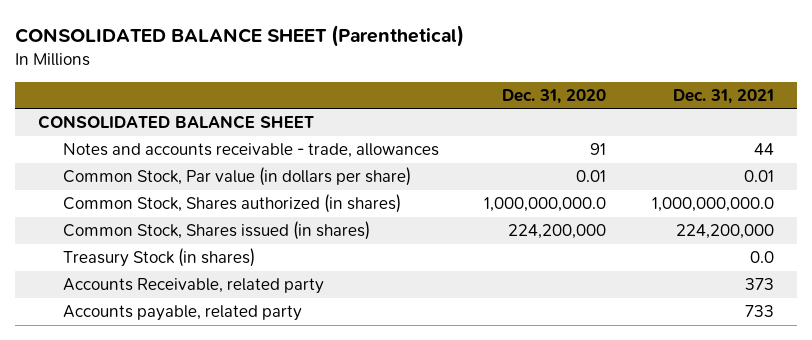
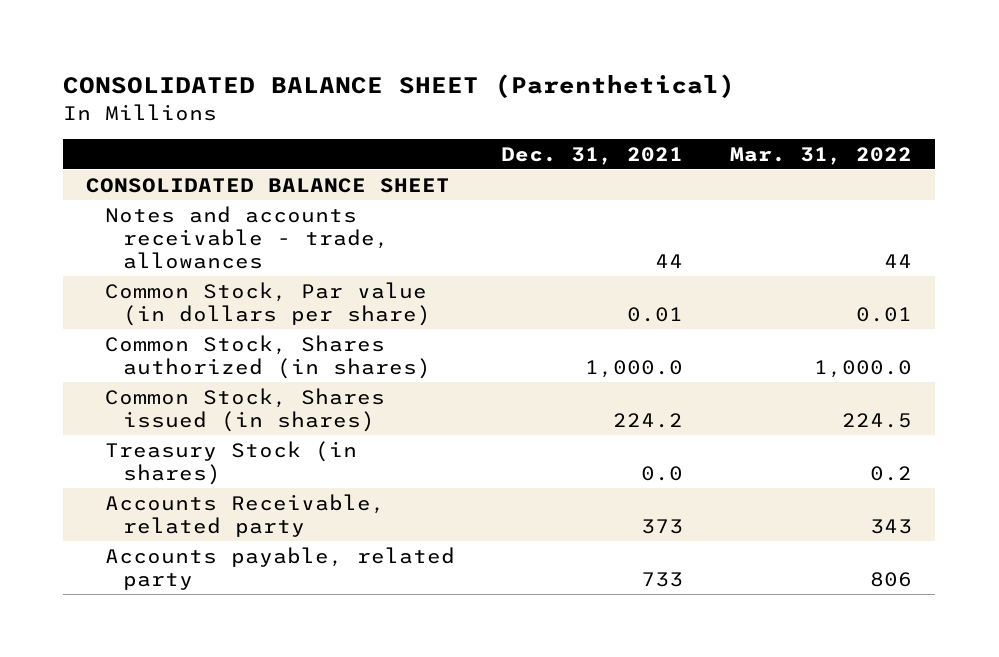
[502,89,607,105] Dec. 31, 2020 -> none
none -> [730,146,913,165] Mar. 31, 2022
[652,197,775,213] 1,000,000,000.0 -> [585,359,684,378] 1,000.0
[676,224,775,240] 224,200,000 -> [613,412,684,428] 224.2

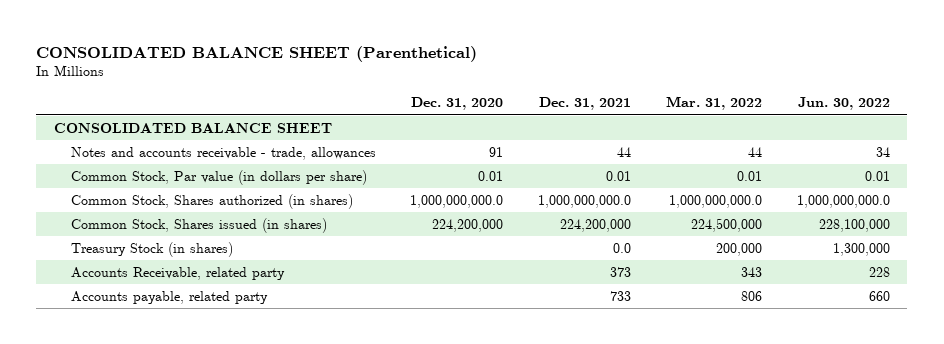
none -> [411,97,504,111] Dec. 31, 2020
none -> [798,97,891,111] Jun. 30, 2022
[585,359,684,378] 1,000.0 -> [538,194,632,208] 1,000,000,000.0
[814,359,913,378] 1,000.0 -> [669,194,763,208] 1,000,000,000.0
[613,412,684,428] 224.2 -> [560,218,632,232] 224,200,000
[842,412,913,428] 224.5 -> [691,217,763,232] 224,500,000
[870,465,913,481] 0.2 -> [716,242,763,256] 200,000

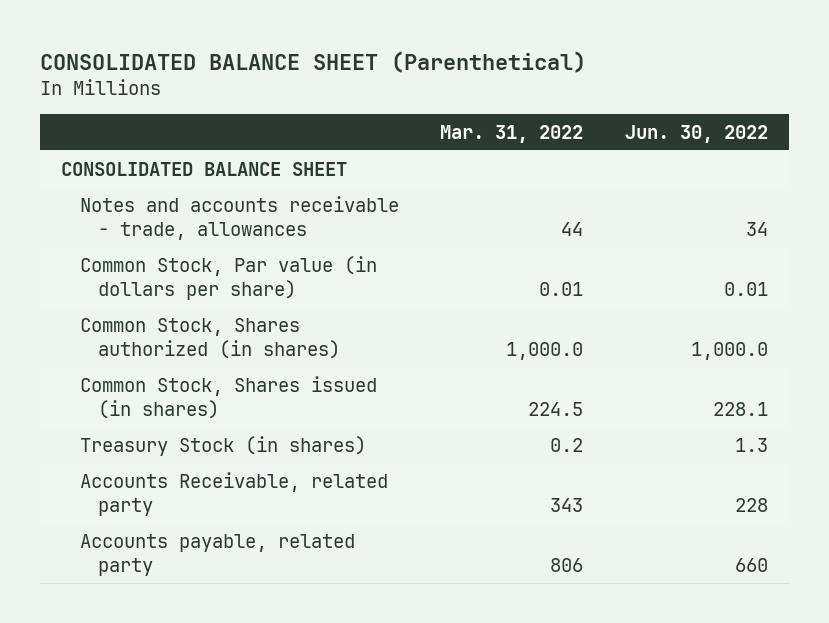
[411,97,504,111] Dec. 31, 2020 -> none
[539,97,632,111] Dec. 31, 2021 -> none
[669,194,763,208] 1,000,000,000.0 -> [506,341,584,360] 1,000.0
[797,194,891,208] 1,000,000,000.0 -> [690,341,768,360] 1,000.0
[691,217,763,232] 224,500,000 -> [528,401,584,416] 224.5
[819,218,891,232] 228,100,000 -> [712,401,768,416] 228.1
[716,242,763,256] 200,000 -> [550,437,584,452] 0.2
[833,242,891,256] 1,300,000 -> [734,437,768,452] 1.3

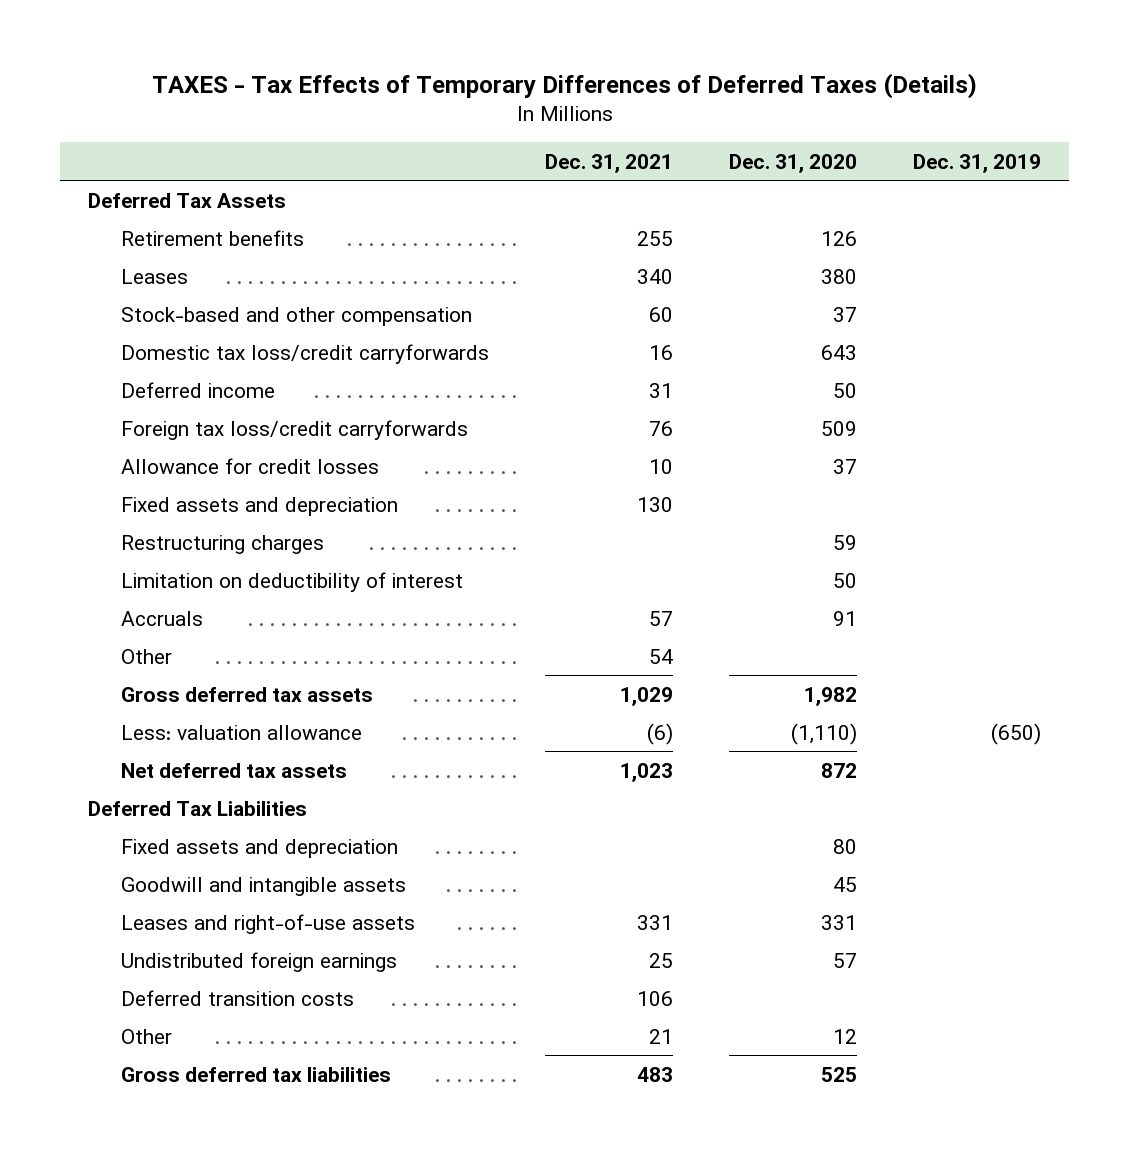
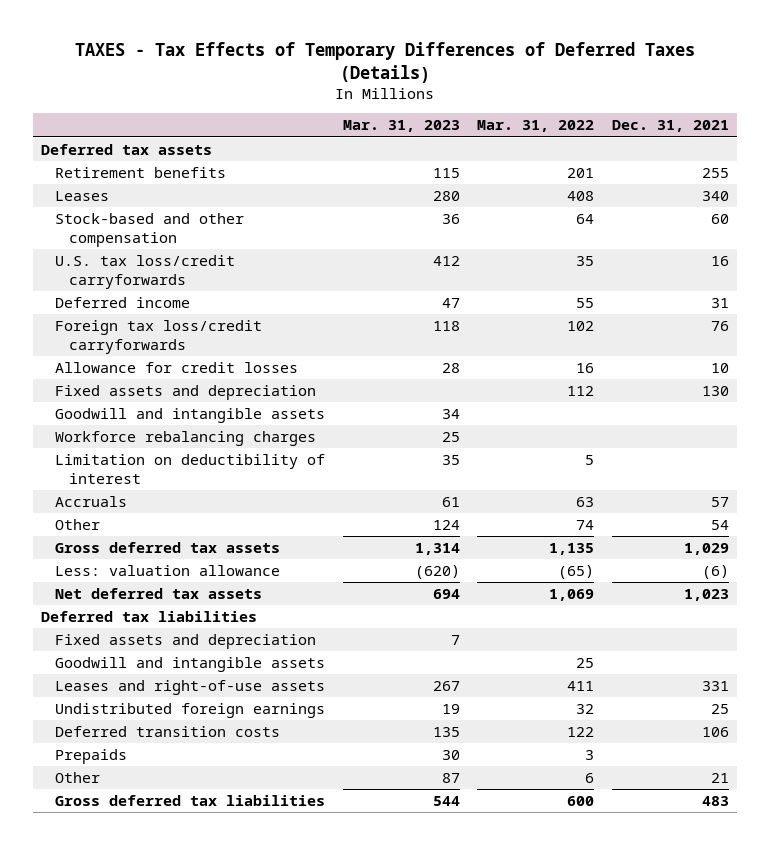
[729,153,858,173] Dec. 31, 2020 -> none
[913,153,1042,173] Dec. 31, 2019 -> none
none -> [342,120,460,133] Mar. 31, 2023
none -> [477,120,595,133] Mar. 31, 2022
[88,192,287,208] Deferred Tax Assets -> [41,144,213,156] Deferred tax assets
[120,343,489,364] Domestic tax loss/credit carryforwards -> [55,255,236,289] U.S. tax loss/credit carryforwards
none -> [55,408,326,424] Goodwill and intangible assets
[120,534,324,554] Restructuring charges -> [55,431,317,447] Workforce rebalancing charges
[88,800,308,816] Deferred Tax Liabilities -> [41,611,258,623] Deferred tax liabilities
none -> [55,749,128,765] Prepaids

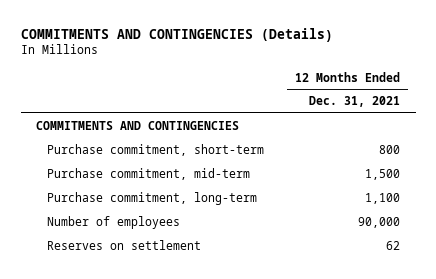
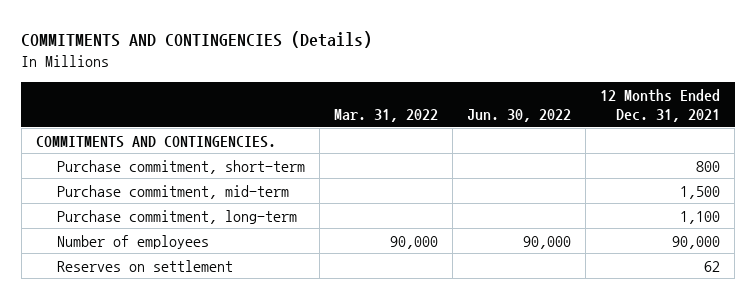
none -> [333,108,438,122] Mar. 31, 2022
none -> [466,108,571,122] Jun. 30, 2022
[36,120,240,130] COMMITMENTS AND CONTINGENCIES -> [35,135,276,148] COMMITMENTS AND CONTINGENCIES.

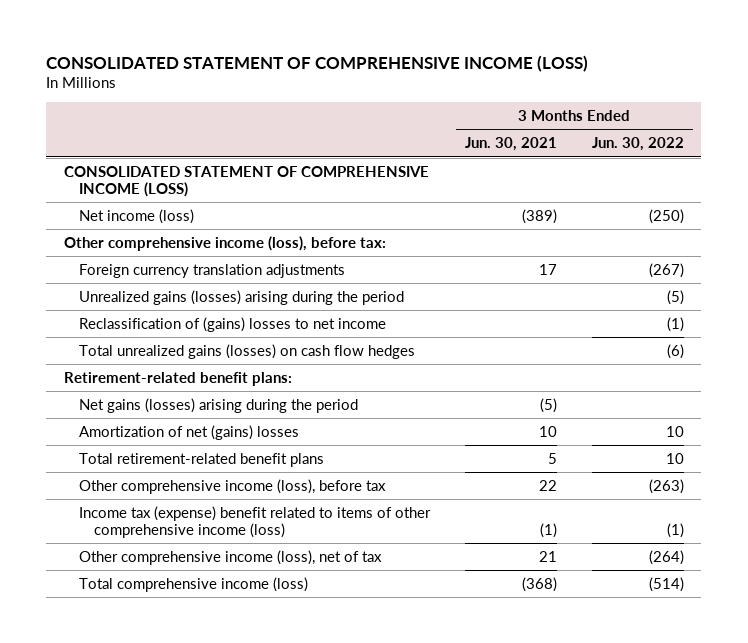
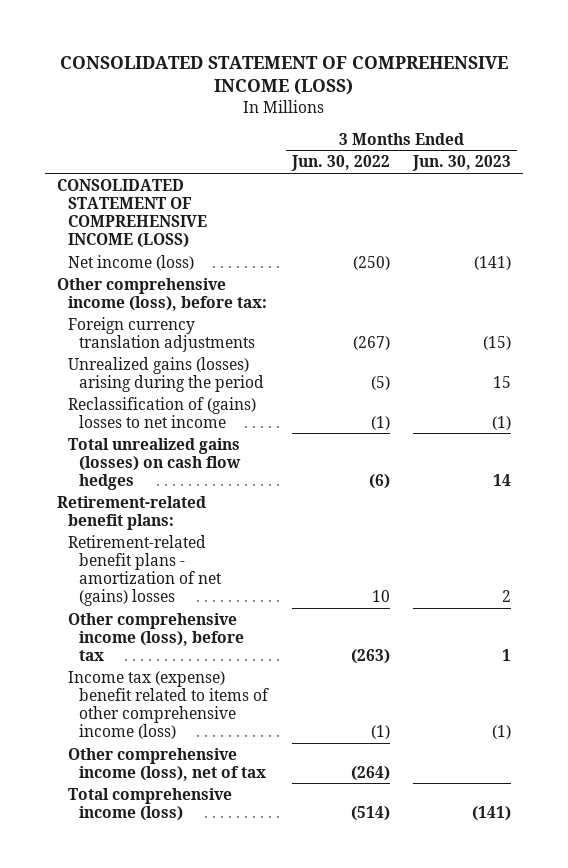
[464,137,557,152] Jun. 30, 2021 -> none
none -> [412,155,512,172] Jun. 30, 2023
[78,397,358,413] Net gains (losses) arising during the period -> none
[78,424,299,440] Amortization of net (gains) losses -> none
[78,452,324,467] Total retirement-related benefit plans -> [67,534,222,606] Retirement-related benefit plans - amortization of net (gains) losses

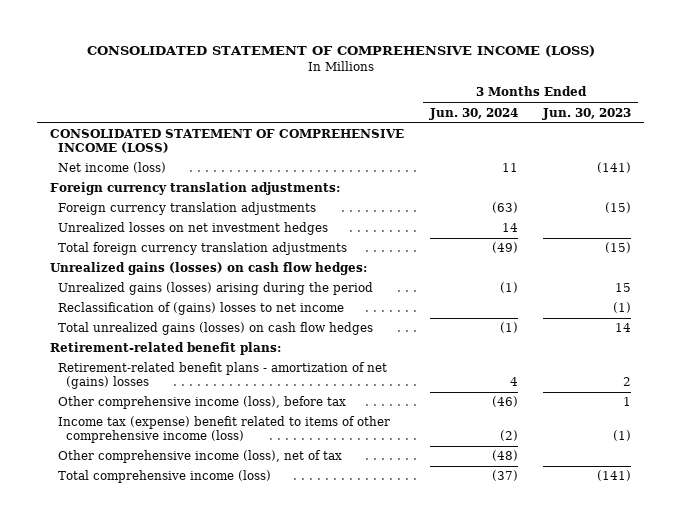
[290,155,390,172] Jun. 30, 2022 -> none
none -> [428,107,518,120] Jun. 30, 2024
[56,277,267,311] Other comprehensive income (loss), before tax: -> none
none -> [50,182,341,196] Foreign currency translation adjustments:
none -> [58,222,329,236] Unrealized losses on net investment hedges
none -> [58,242,348,256] Total foreign currency translation adjustments
none -> [50,262,368,276] Unrealized gains (losses) on cash flow hedges:

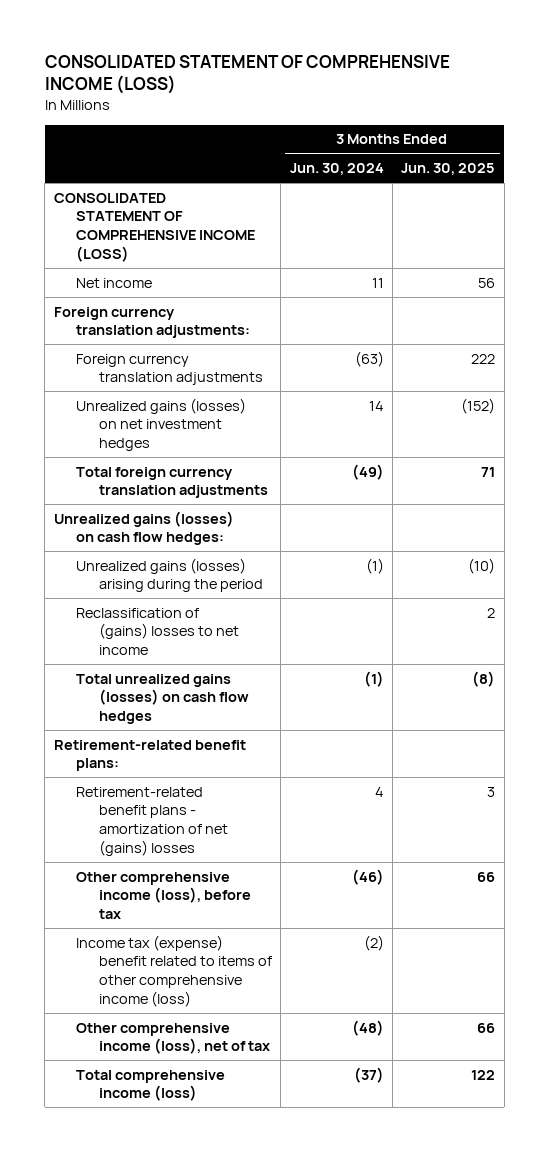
[542,107,632,120] Jun. 30, 2023 -> none
none -> [401,163,496,176] Jun. 30, 2025
[58,162,167,174] Net income (loss) -> [76,277,153,288] Net income
[58,222,329,236] Unrealized losses on net investment hedges -> [76,397,247,452] Unrealized gains (losses) on net investment hedges

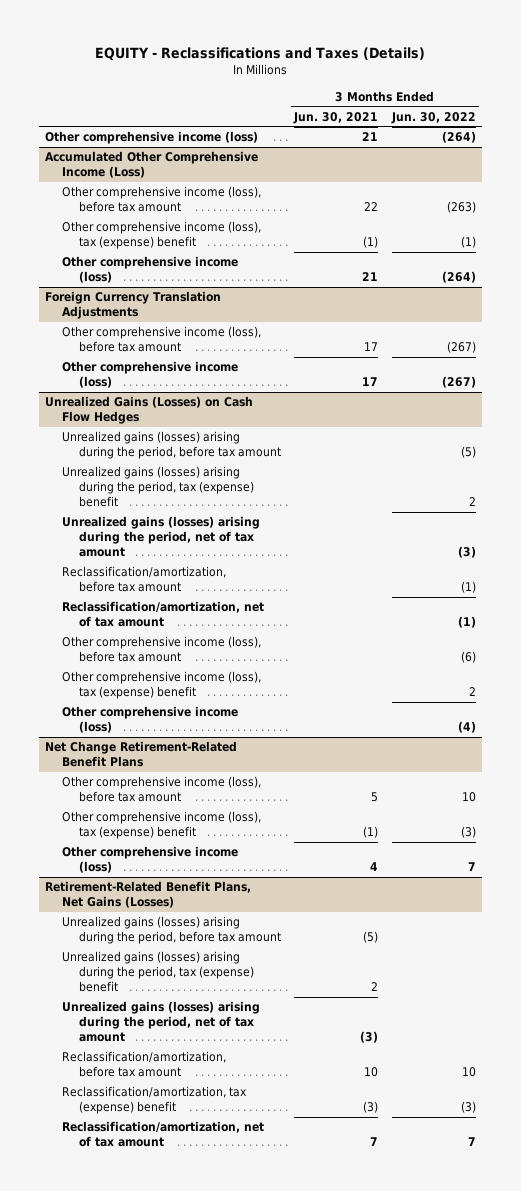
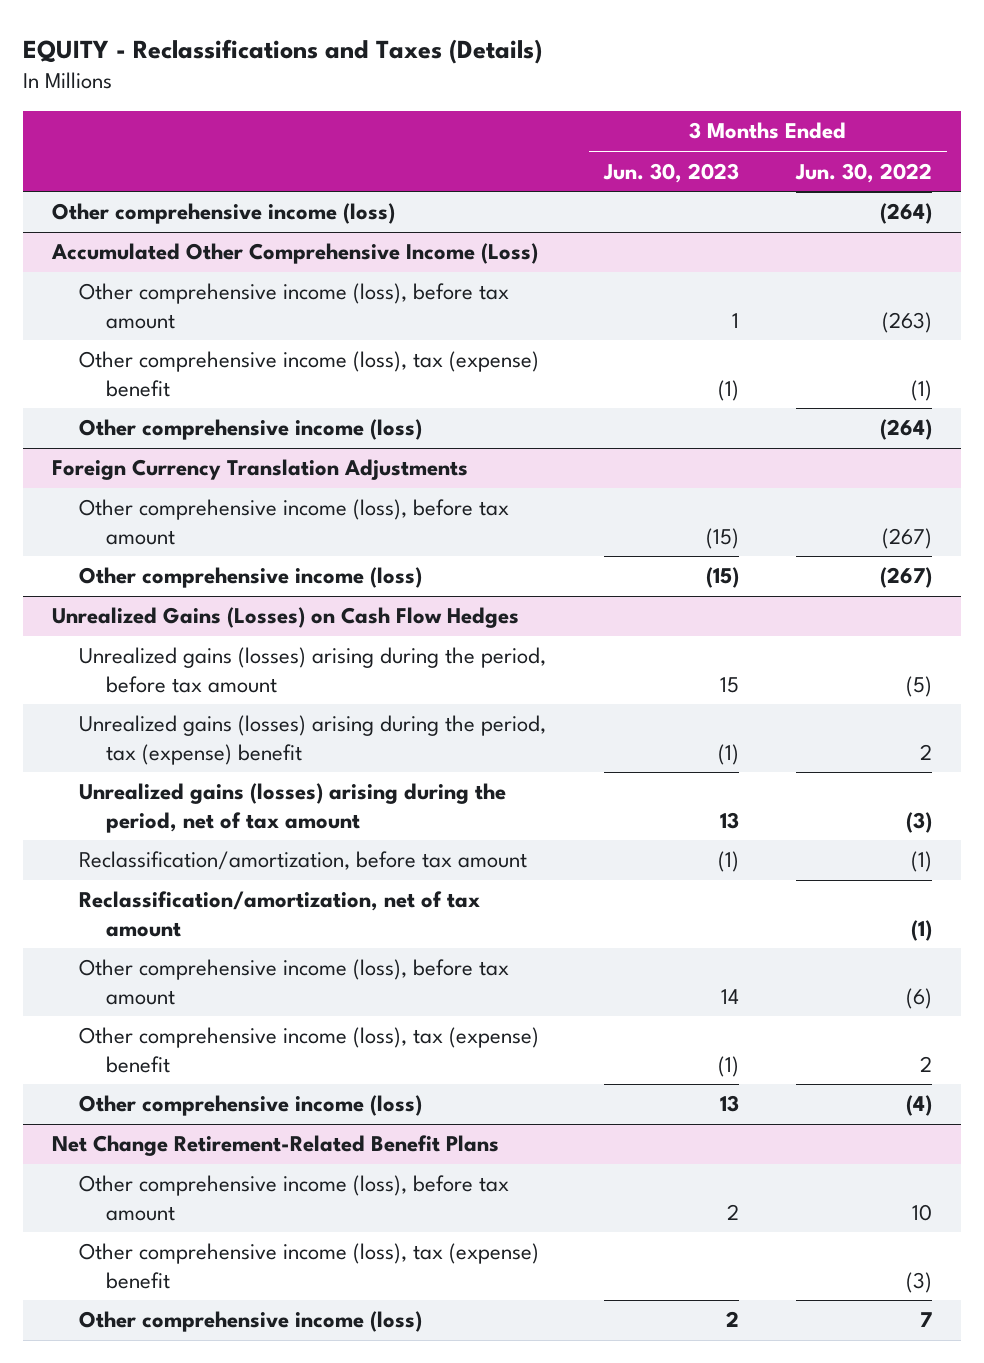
[293,111,379,124] Jun. 30, 2021 -> none
none -> [602,162,739,183] Jun. 30, 2023
[45,881,252,909] Retirement-Related Benefit Plans, Net Gains (Losses) -> none
[62,916,282,945] Unrealized gains (losses) arising during the period, before tax amount -> none
[62,951,255,993] Unrealized gains (losses) arising during the period, tax (expense) benefit -> none
[62,1001,261,1043] Unrealized gains (losses) arising during the period, net of tax amount -> none
[62,1051,227,1078] Reclassification/amortization, before tax amount -> none
[62,1086,248,1115] Reclassification/amortization, tax (expense) benefit -> none
[62,1121,265,1148] Reclassification/amortization, net of tax amount -> none

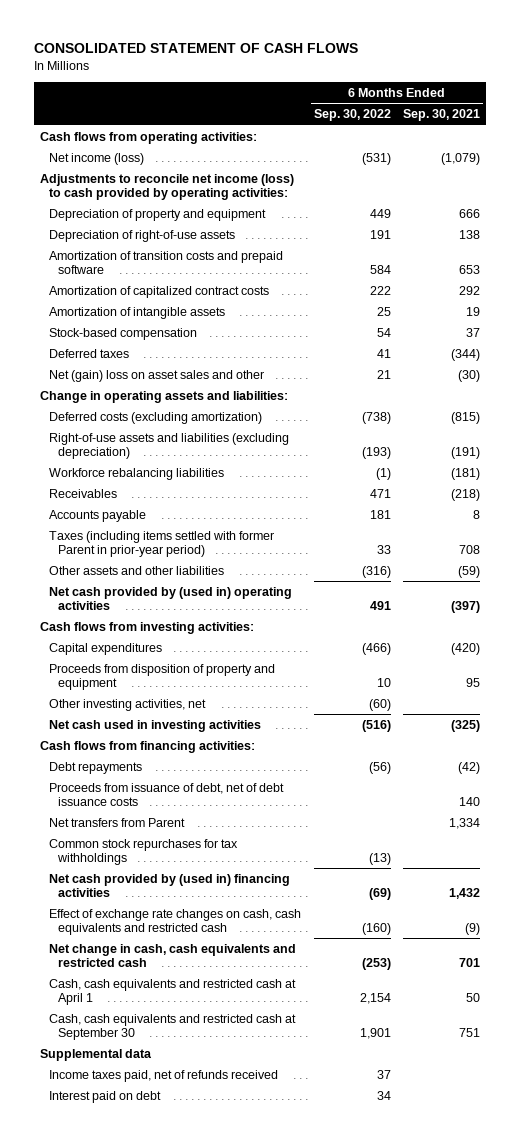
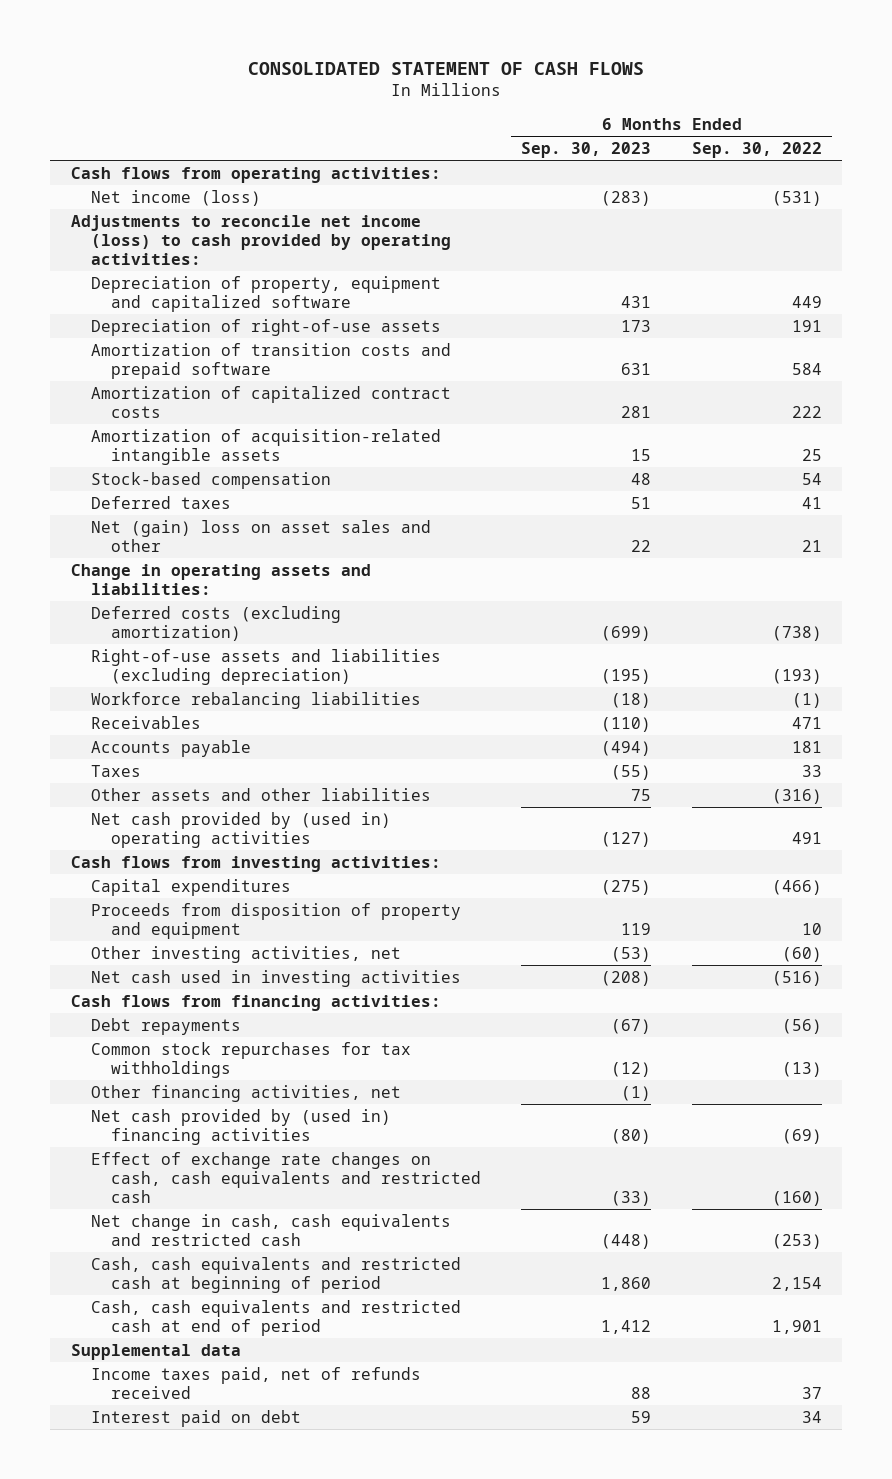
[403,109,481,122] Sep. 30, 2021 -> none
none -> [521,141,652,158] Sep. 30, 2023
[49,208,267,221] Depreciation of property and equipment -> [90,275,441,312] Depreciation of property, equipment and capitalized software
[49,306,226,319] Amortization of intangible assets -> [90,428,441,465] Amortization of acquisition-related intangible assets
[49,530,275,558] Taxes (including items settled with former Parent in prior-year period) -> none
none -> [90,764,141,777] Taxes
[49,782,285,807] Proceeds from issuance of debt, net of debt issuance costs -> none
[49,817,186,827] Net transfers from Parent -> none
none -> [90,1084,401,1102] Other financing activities, net
[49,978,297,1006] Cash, cash equivalents and restricted cash at April 1 -> [90,1256,461,1293] Cash, cash equivalents and restricted cash at beginning of period
[49,1013,297,1041] Cash, cash equivalents and restricted cash at September 30 -> [90,1299,461,1336] Cash, cash equivalents and restricted cash at end of period

